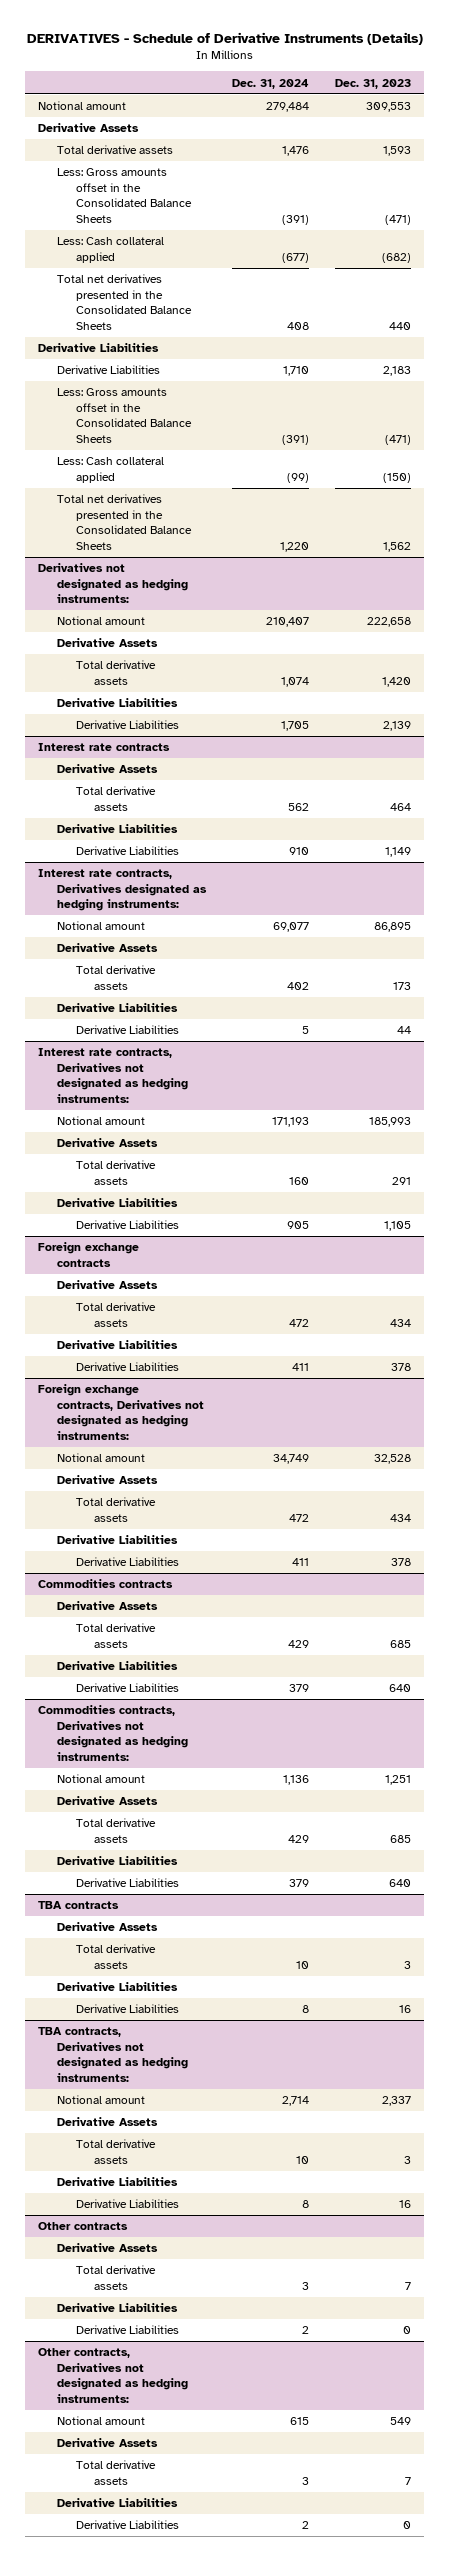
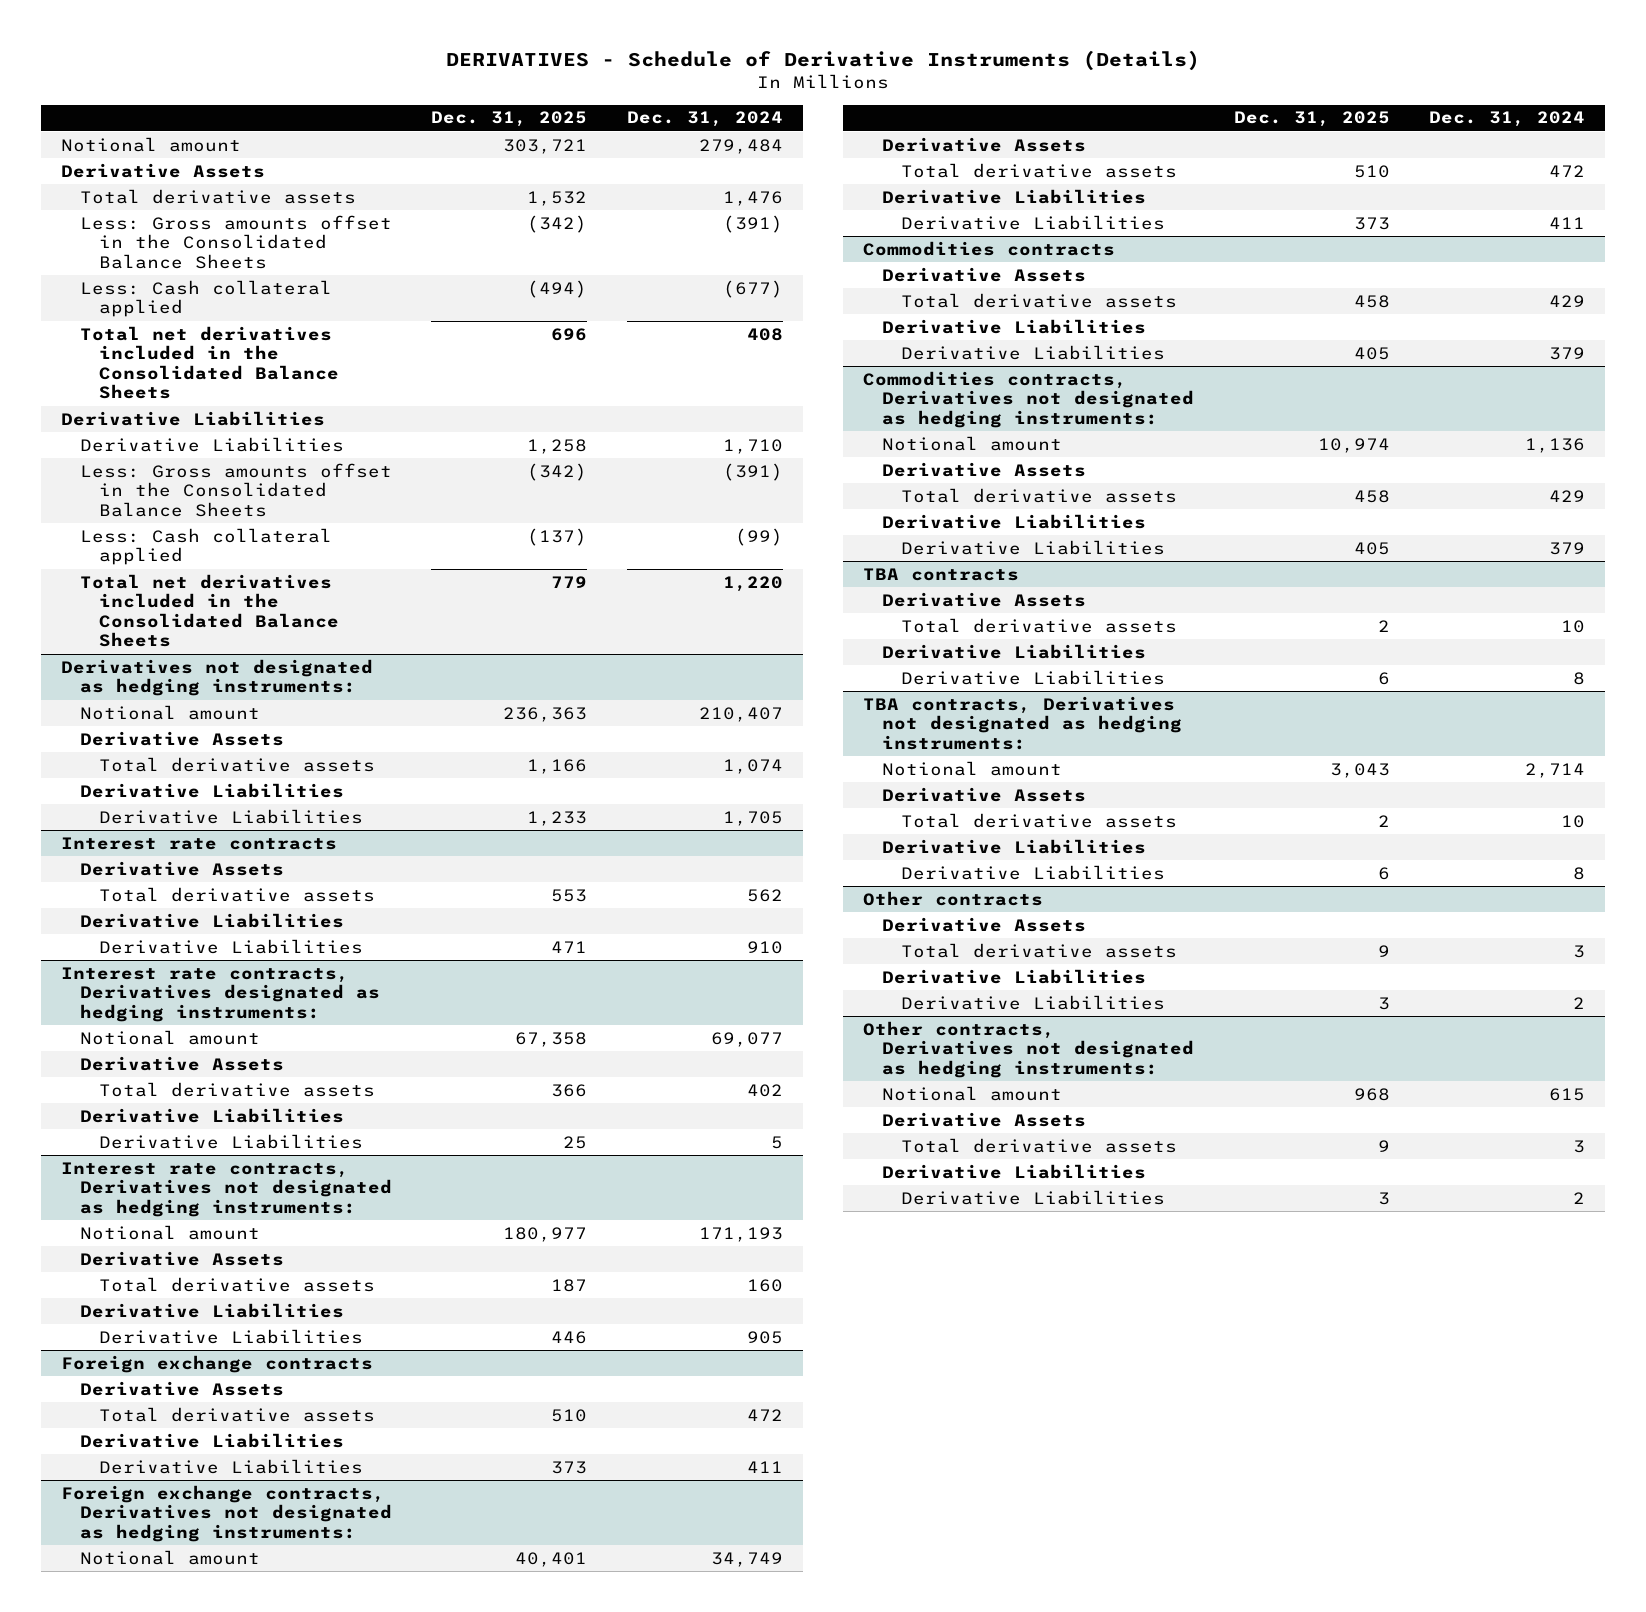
[335,78,412,89] Dec. 31, 2023 -> none
none -> [431,111,588,128] Dec. 31, 2025
[56,274,192,330] Total net derivatives presented in the Consolidated Balance Sheets -> [79,325,339,400] Total net derivatives included in the Consolidated Balance Sheets
[56,494,192,550] Total net derivatives presented in the Consolidated Balance Sheets -> [79,573,339,648] Total net derivatives included in the Consolidated Balance Sheets

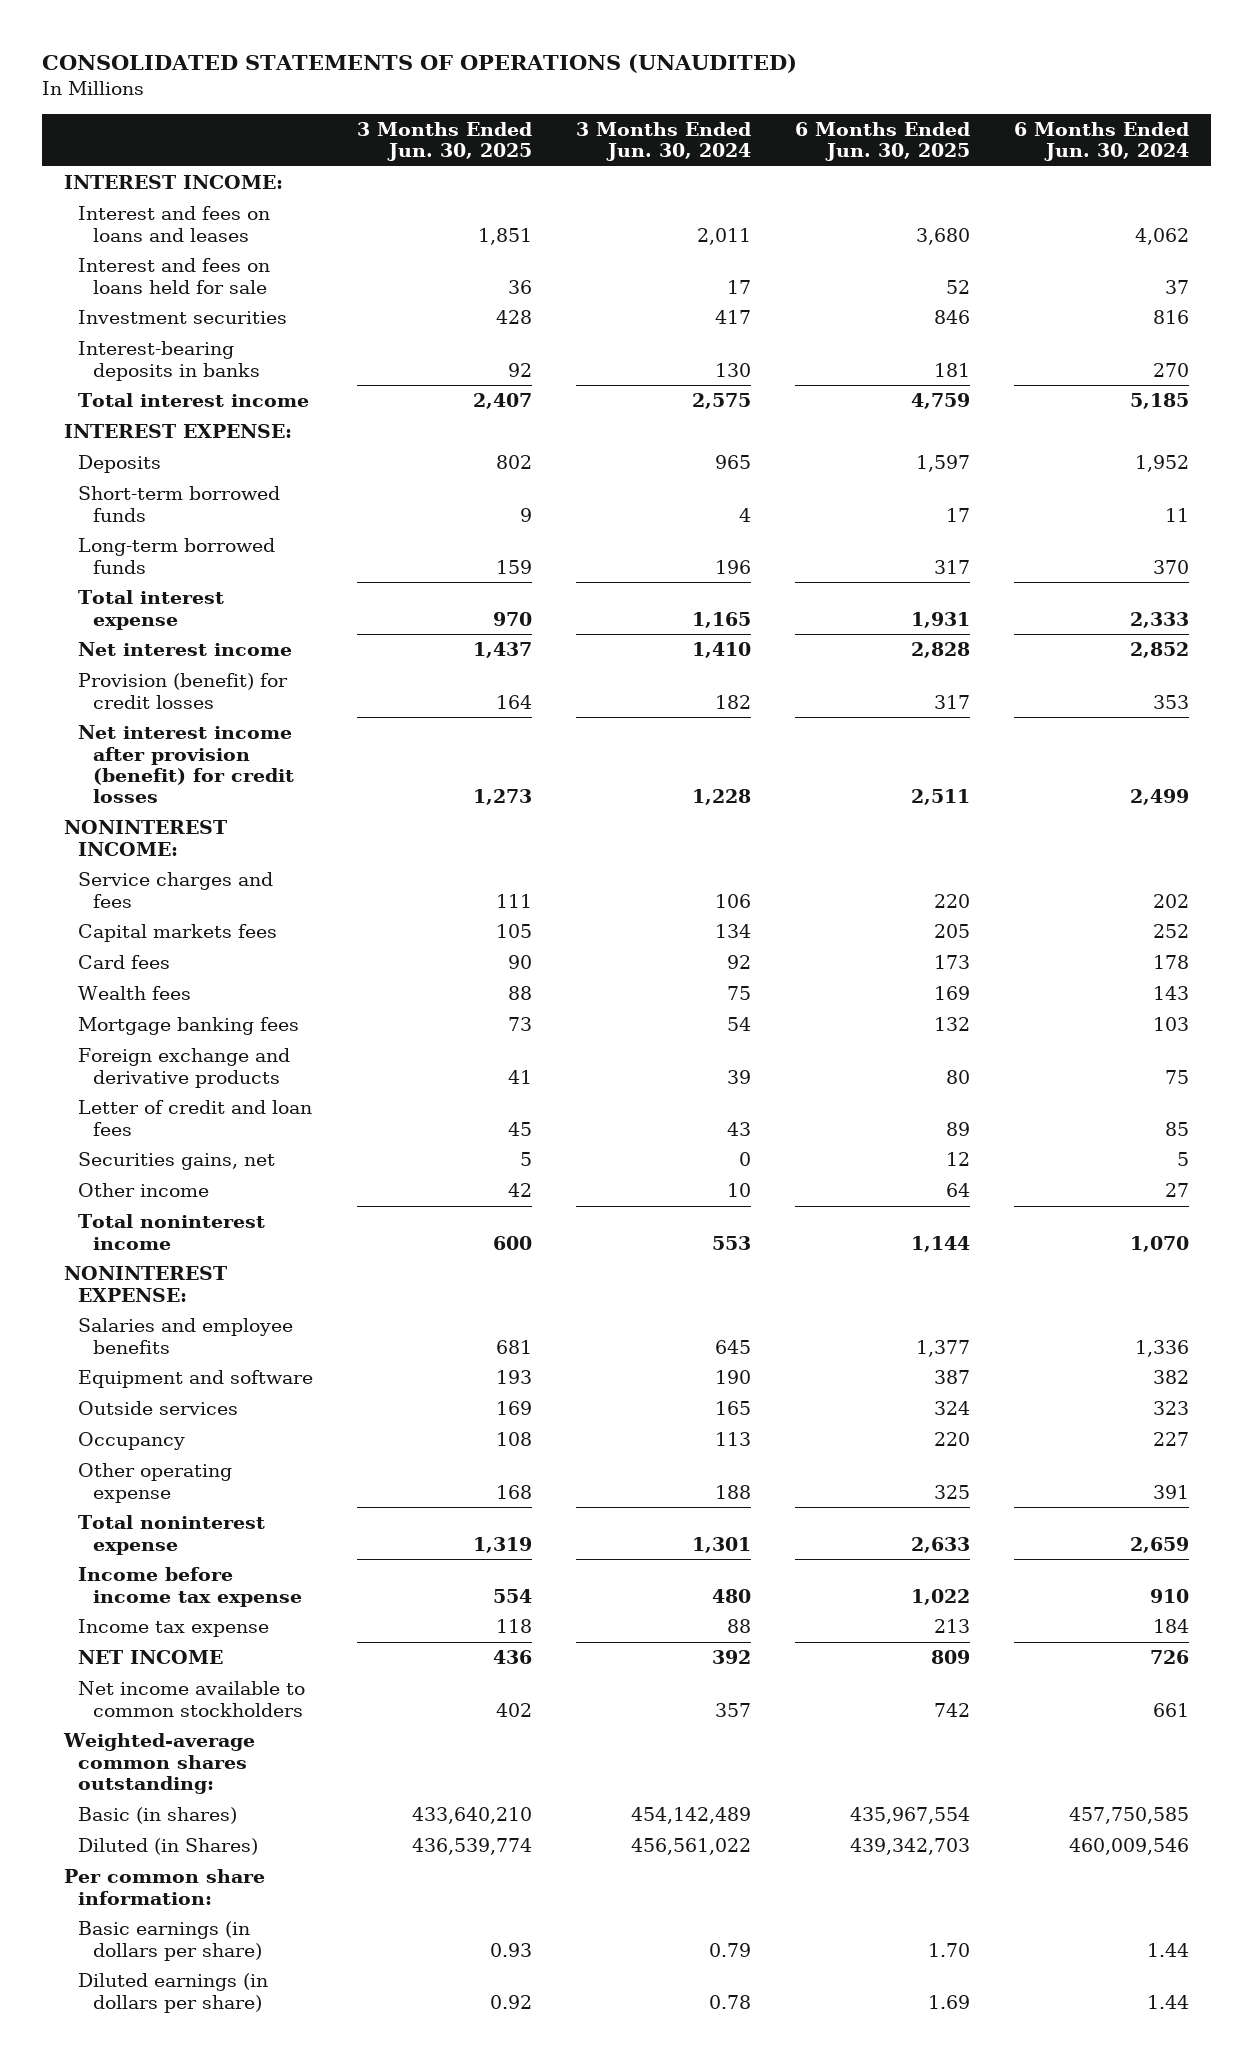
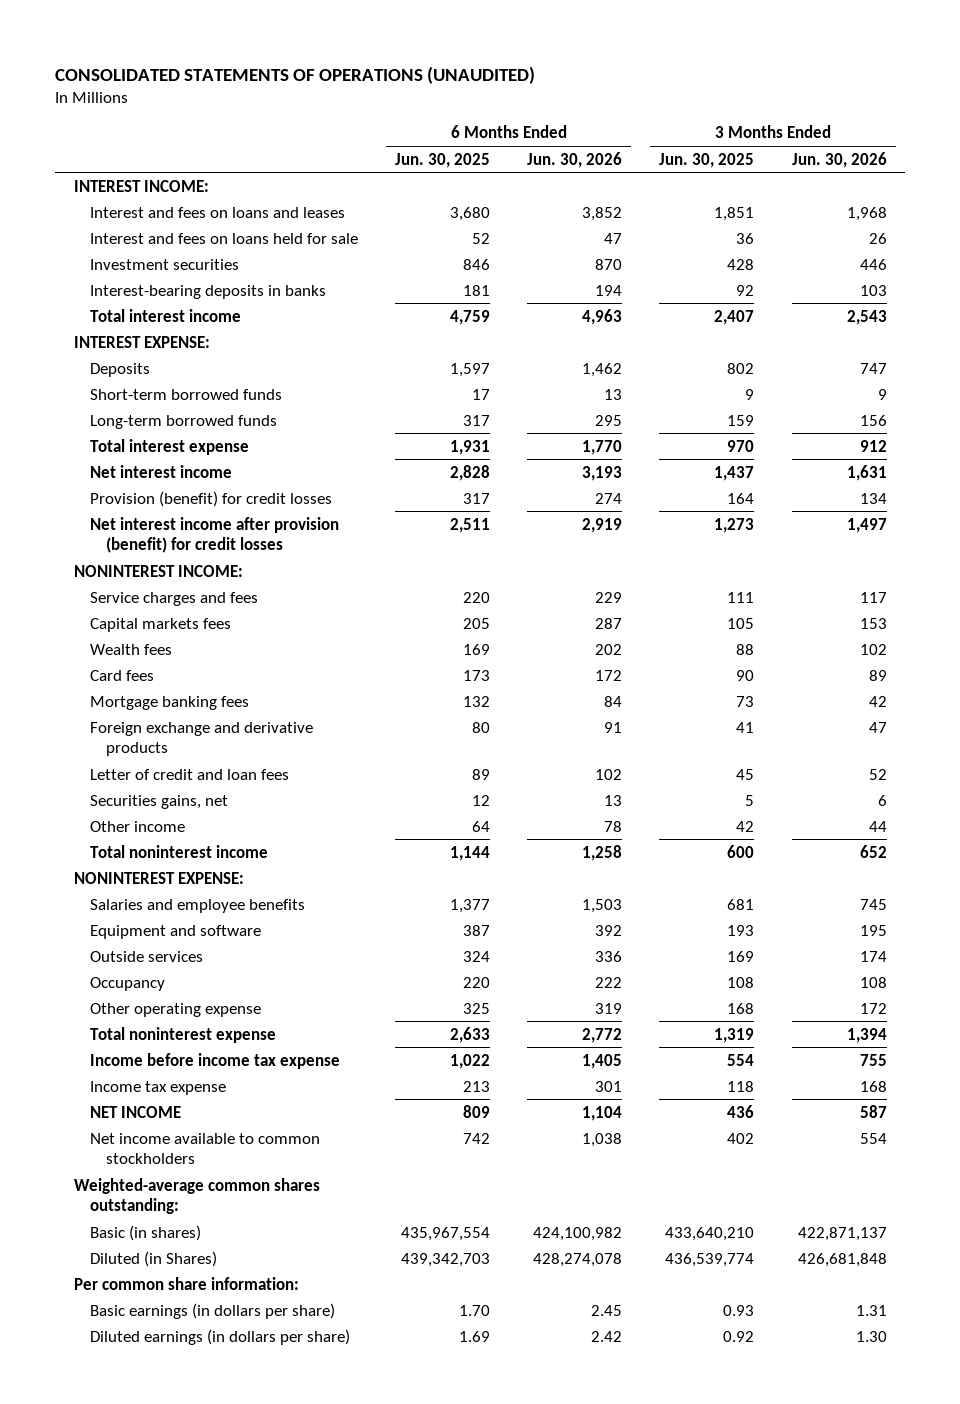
[576,121,752,162] 3 Months Ended Jun. 30, 2024 -> none
[1014,121,1190,162] 6 Months Ended Jun. 30, 2024 -> none
none -> [527,151,623,168] Jun. 30, 2026
none -> [791,151,887,168] Jun. 30, 2026
[78,955,171,970] Card fees -> [89,669,154,681] Card fees

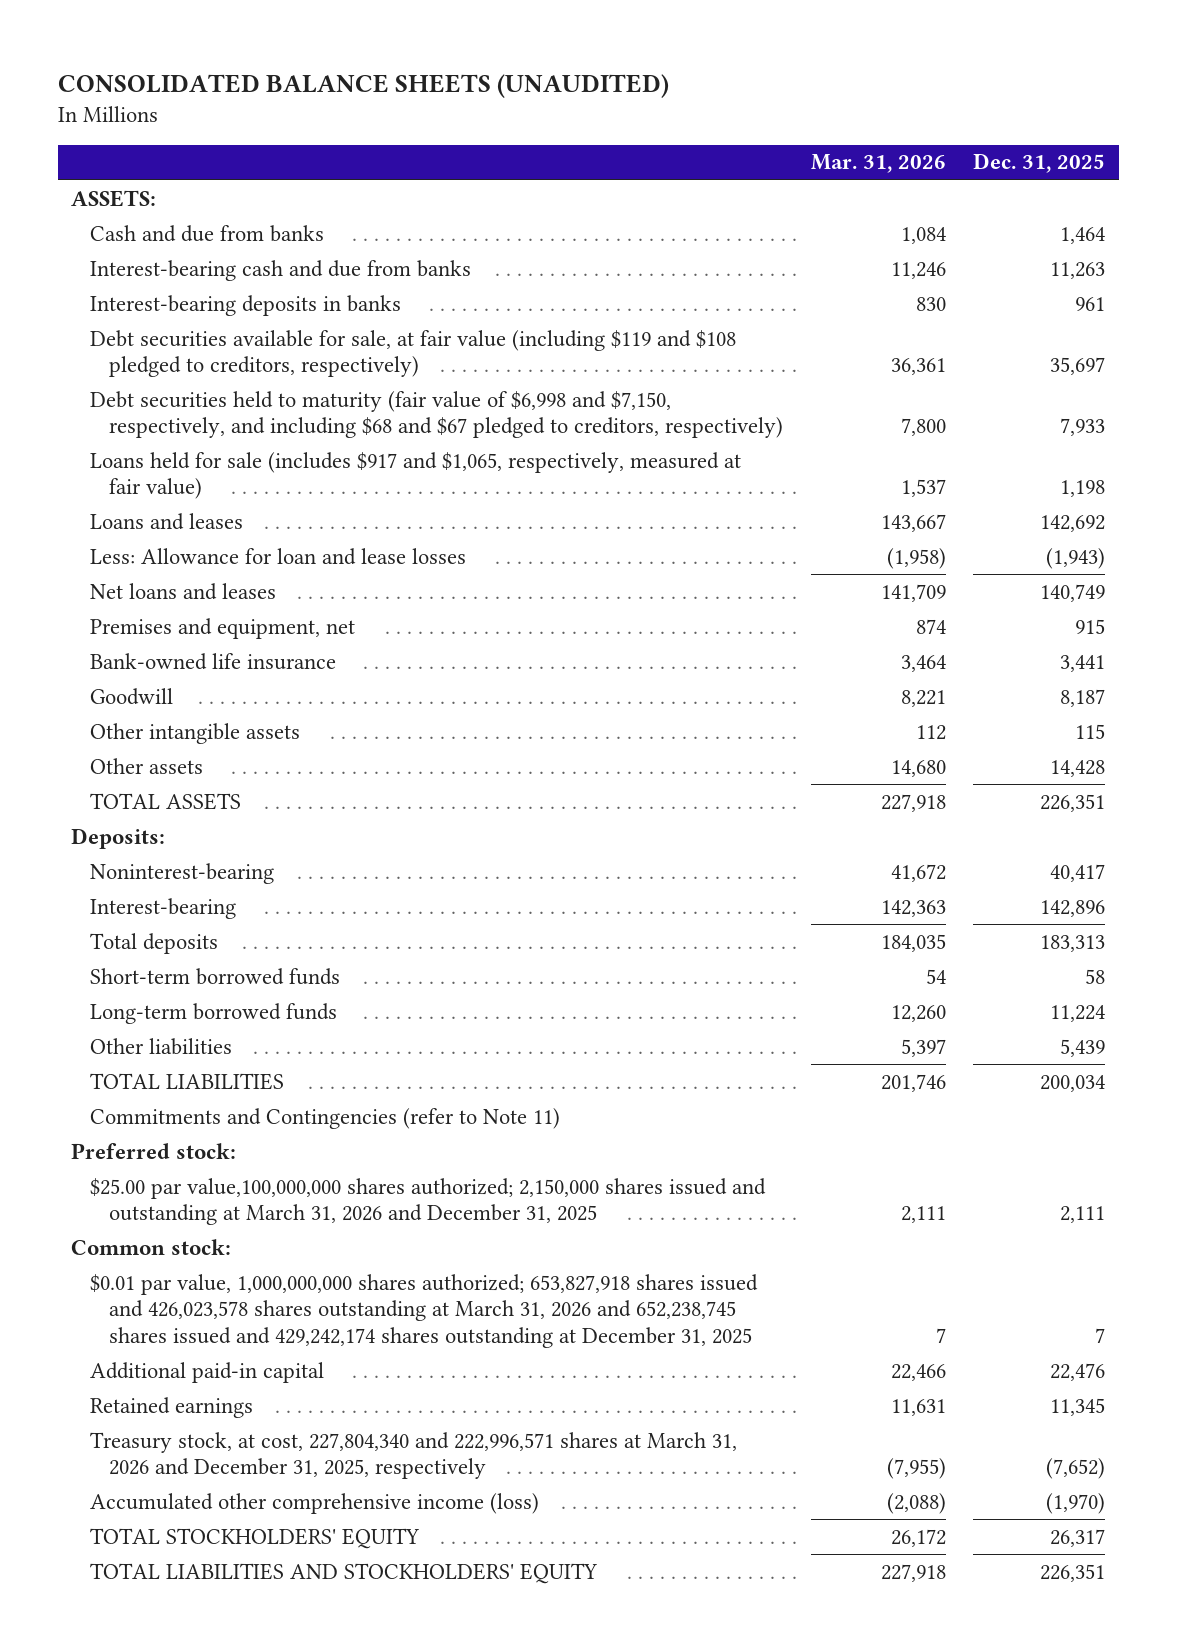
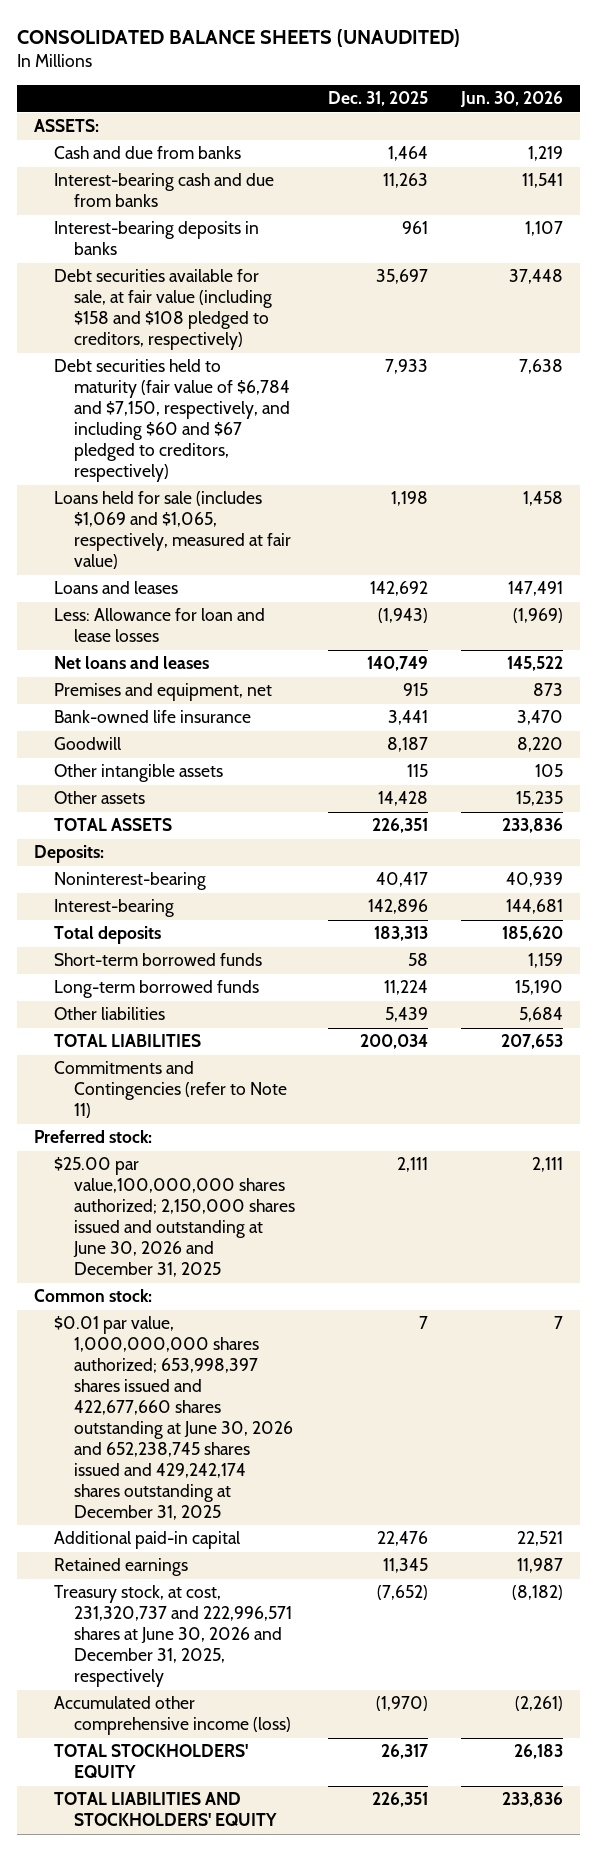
[810,154,946,174] Mar. 31, 2026 -> none
none -> [460,91,564,108] Jun. 30, 2026
[90,329,737,378] Debt securities available for sale, at fair value (including $119 and $108 pledged to creditors, respectively) -> [53,269,272,351] Debt securities available for sale, at fair value (including $158 and $108 pledged to creditors, respectively)
[90,390,784,439] Debt securities held to maturity (fair value of $6,998 and $7,150, respectively, and including $68 and $67 pledged to creditors, respectively) -> [53,359,290,483] Debt securities held to maturity (fair value of $6,784 and $7,150, respectively, and including $60 and $67 pledged to creditors, respectively)
[90,451,742,500] Loans held for sale (includes $917 and $1,065, respectively, measured at fair value) -> [53,491,291,570] Loans held for sale (includes $1,069 and $1,065, respectively, measured at fair value)
[90,1177,767,1226] $25.00 par value,100,000,000 shares authorized; 2,150,000 shares issued and outstanding at March 31, 2026 and December 31, 2025 -> [53,1157,295,1278] $25.00 par value,100,000,000 shares authorized; 2,150,000 shares issued and outstanding at June 30, 2026 and December 31, 2025
[90,1273,759,1348] $0.01 par value, 1,000,000,000 shares authorized; 653,827,918 shares issued and 426,023,578 shares outstanding at March 31, 2026 and 652,238,745 shares issued and 429,242,174 shares outstanding at December 31, 2025 -> [53,1316,293,1520] $0.01 par value, 1,000,000,000 shares authorized; 653,998,397 shares issued and 422,677,660 shares outstanding at June 30, 2026 and 652,238,745 shares issued and 429,242,174 shares outstanding at December 31, 2025
[90,1431,738,1480] Treasury stock, at cost, 227,804,340 and 222,996,571 shares at March 31, 2026 and December 31, 2025, respectively -> [53,1585,292,1688] Treasury stock, at cost, 231,320,737 and 222,996,571 shares at June 30, 2026 and December 31, 2025, respectively

